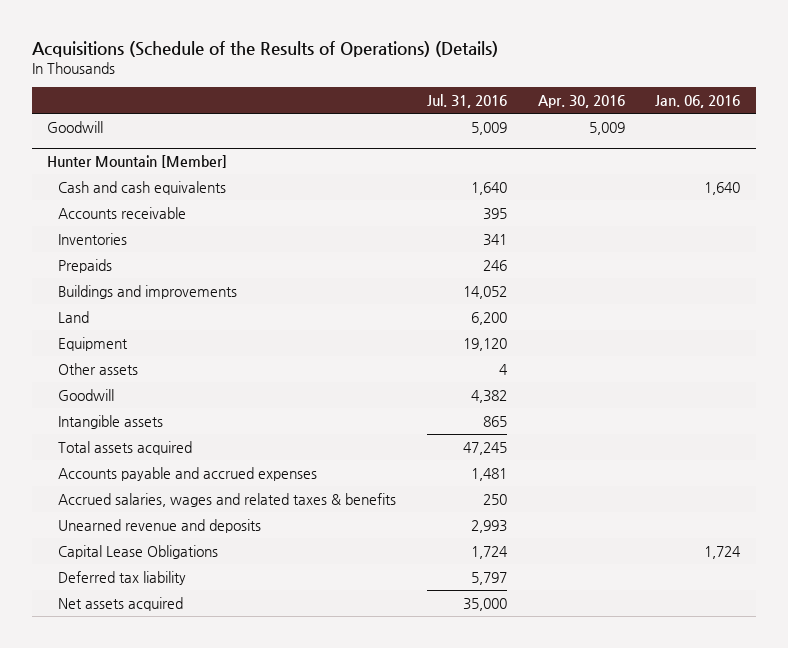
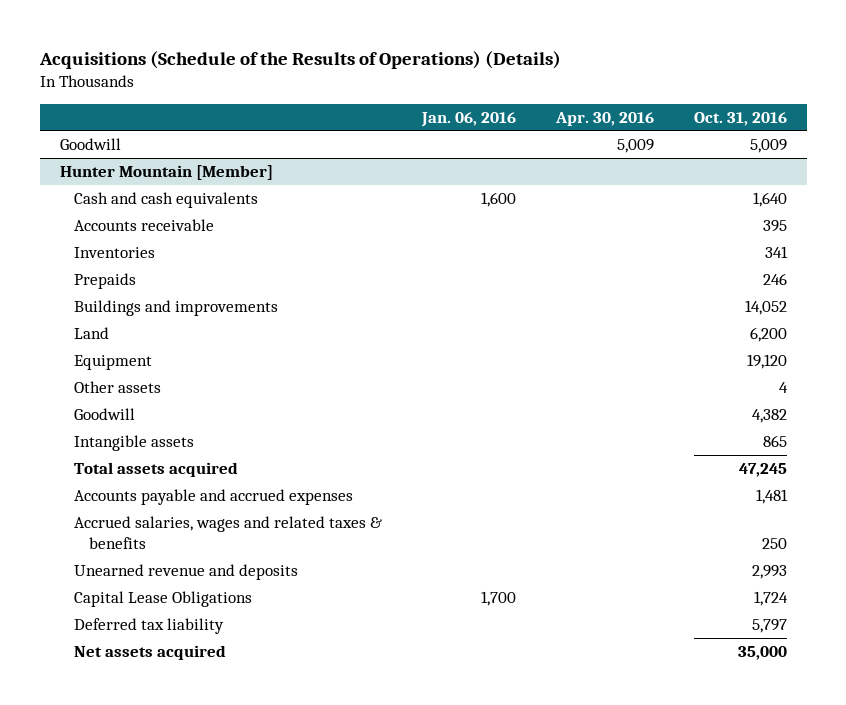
[426,94,507,109] Jul. 31, 2016 -> none
none -> [693,111,787,126] Oct. 31, 2016
[704,181,741,195] 1,640 -> [481,191,517,207] 1,600
[704,545,742,559] 1,724 -> [481,590,517,606] 1,700

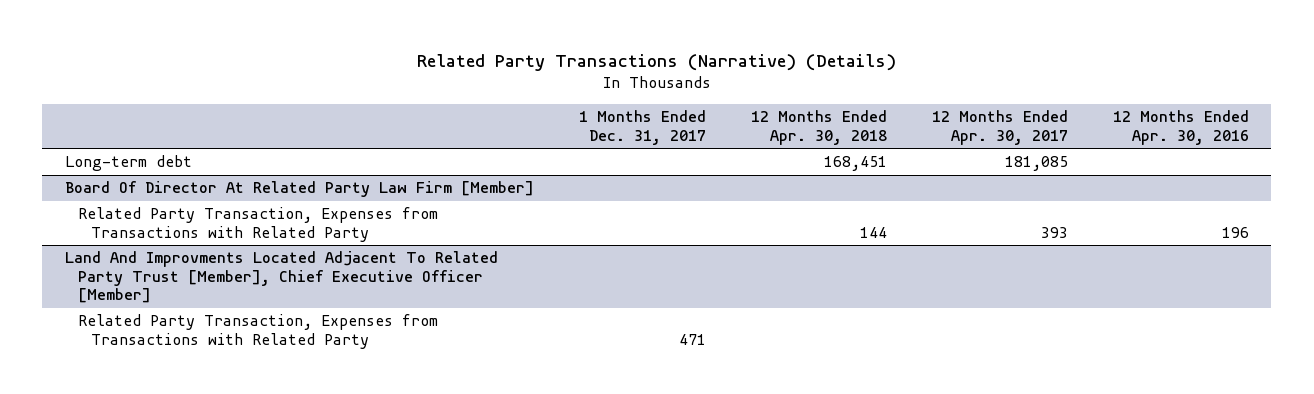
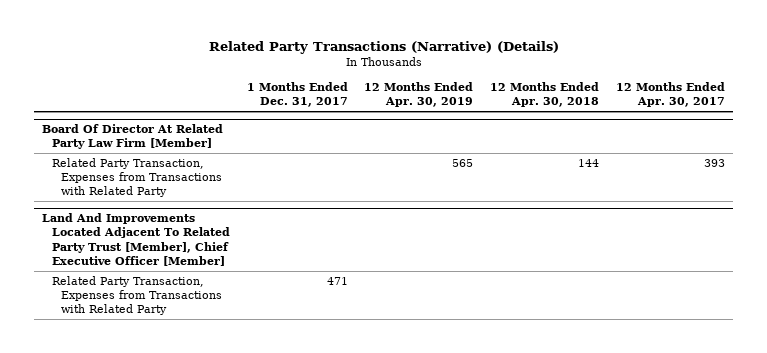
[1112,110,1249,145] 12 Months Ended Apr. 30, 2016 -> none
none -> [364,82,474,108] 12 Months Ended Apr. 30, 2019
[64,155,192,172] Long-term debt -> none
[64,251,498,304] Land And Improvments Located Adjacent To Related Party Trust [Member], Chief Executive Officer [Member] -> [42,213,230,266] Land And Improvements Located Adjacent To Related Party Trust [Member], Chief Executive Officer [Member]

